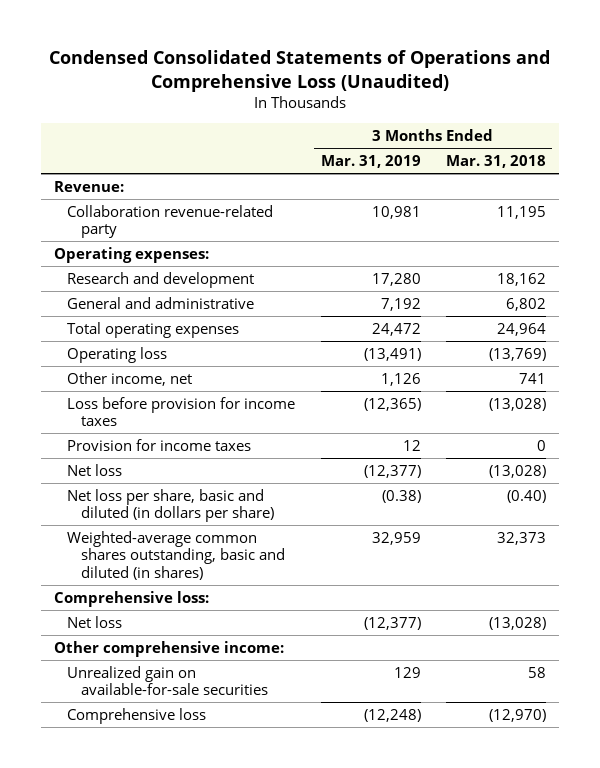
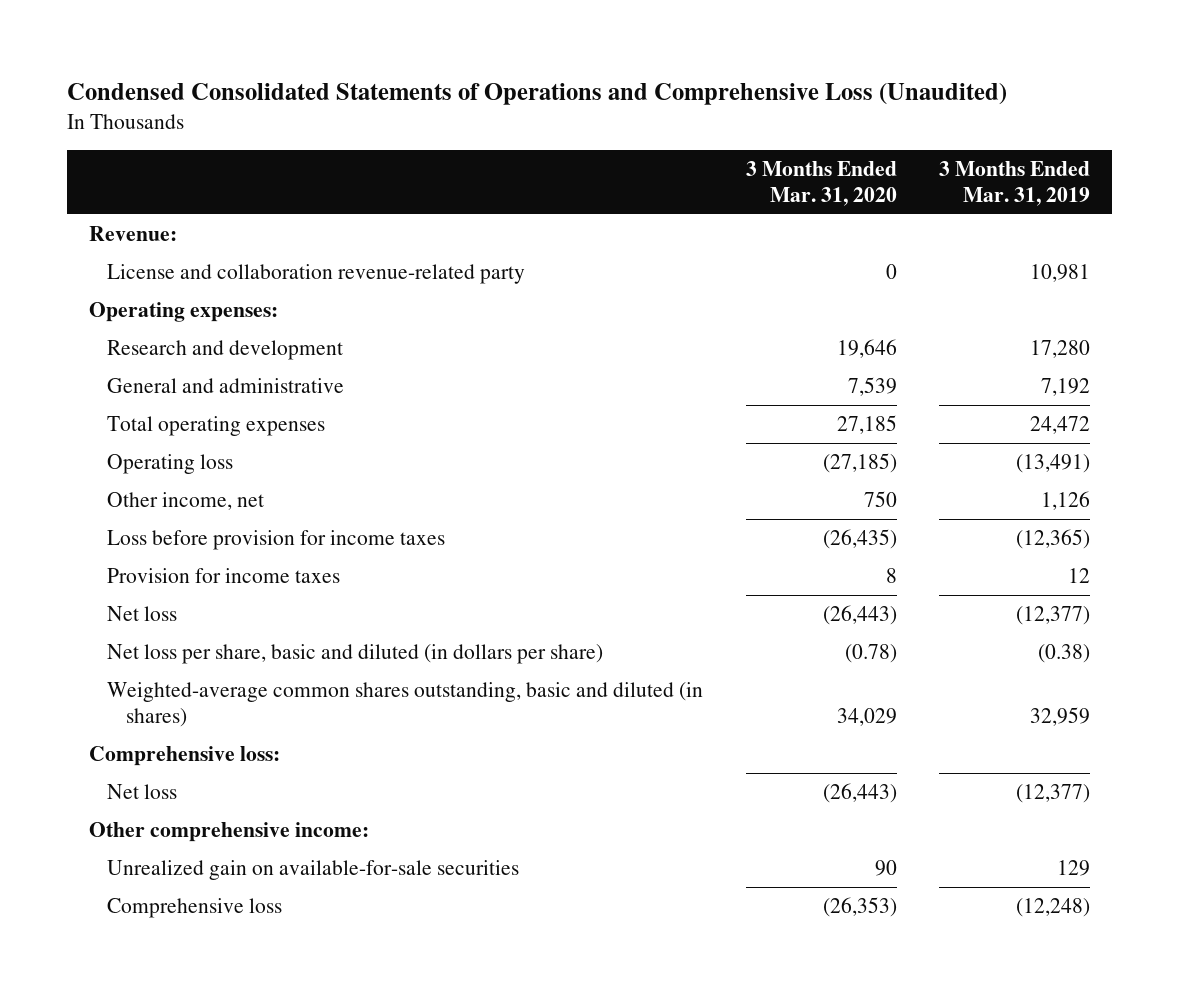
[445,154,546,168] Mar. 31, 2018 -> none
none -> [745,161,897,207] 3 Months Ended Mar. 31, 2020
[67,204,274,239] Collaboration revenue-related party -> [107,263,526,284] License and collaboration revenue-related party

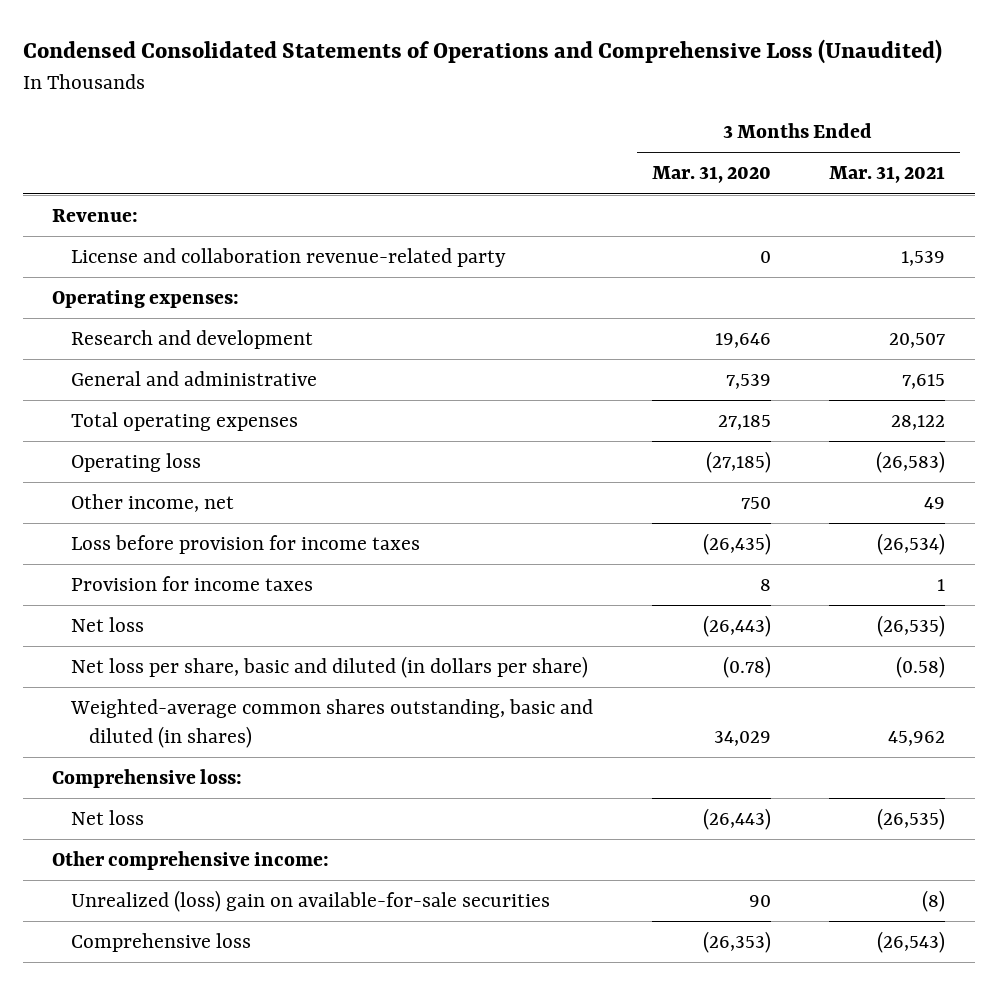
[939,161,1091,207] 3 Months Ended Mar. 31, 2019 -> none
none -> [829,166,946,184] Mar. 31, 2021
[107,859,520,880] Unrealized gain on available-for-sale securities -> [70,889,550,912] Unrealized (loss) gain on available-for-sale securities

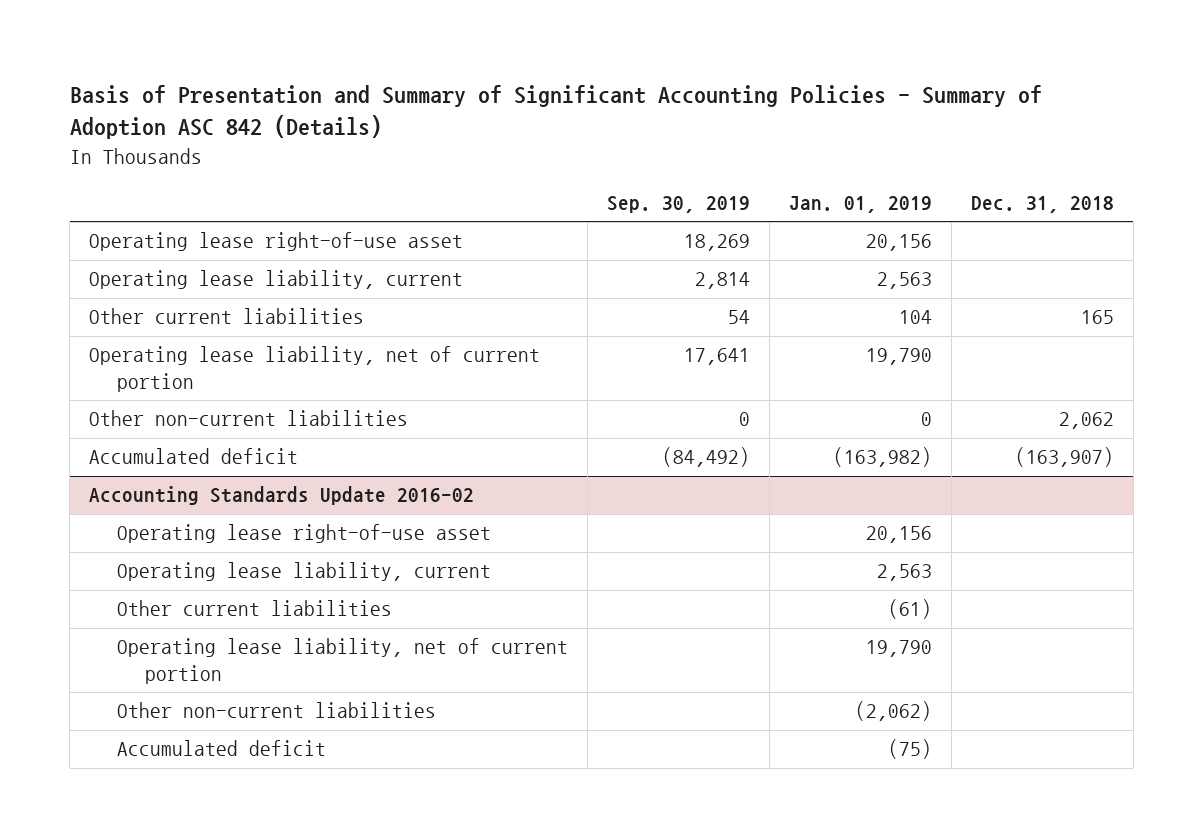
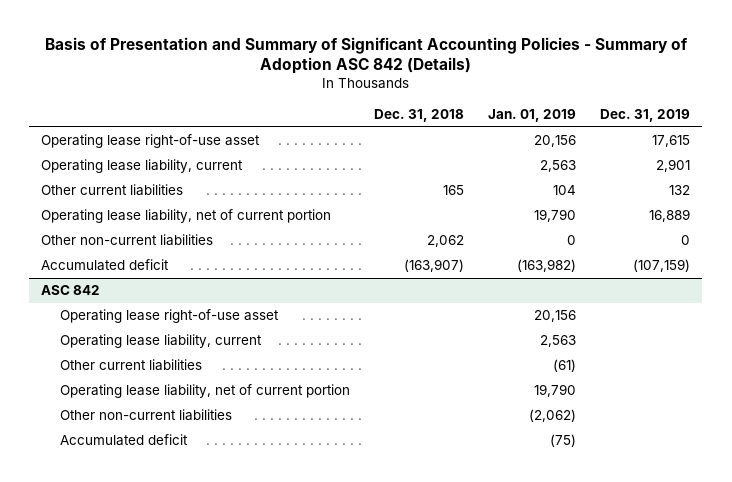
[606,195,750,213] Sep. 30, 2019 -> none
none -> [600,109,691,123] Dec. 31, 2019
[89,486,475,506] Accounting Standards Update 2016-02 -> [41,285,101,296] ASC 842

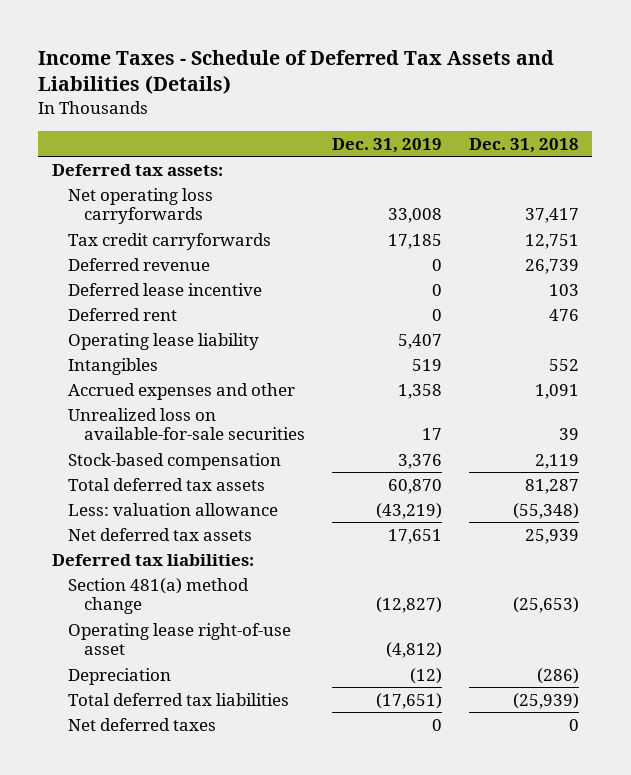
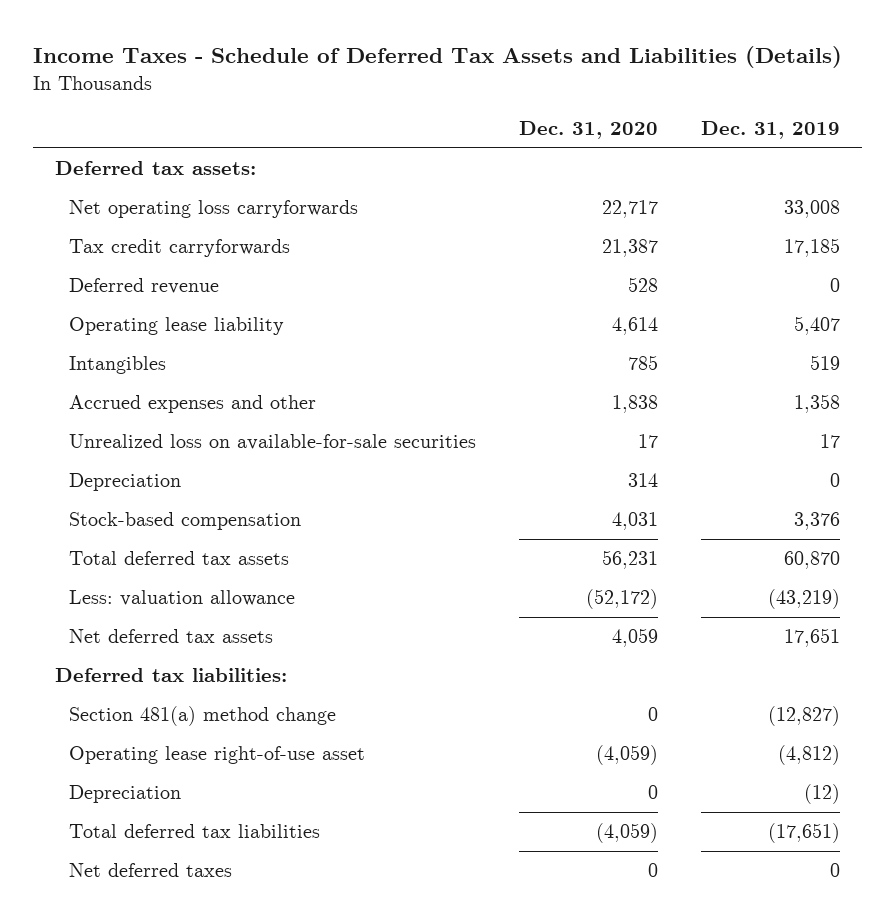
[468,137,579,153] Dec. 31, 2018 -> none
none -> [519,120,659,139] Dec. 31, 2020
[67,282,262,296] Deferred lease incentive -> none
[67,307,177,321] Deferred rent -> none
none -> [68,473,181,492] Depreciation

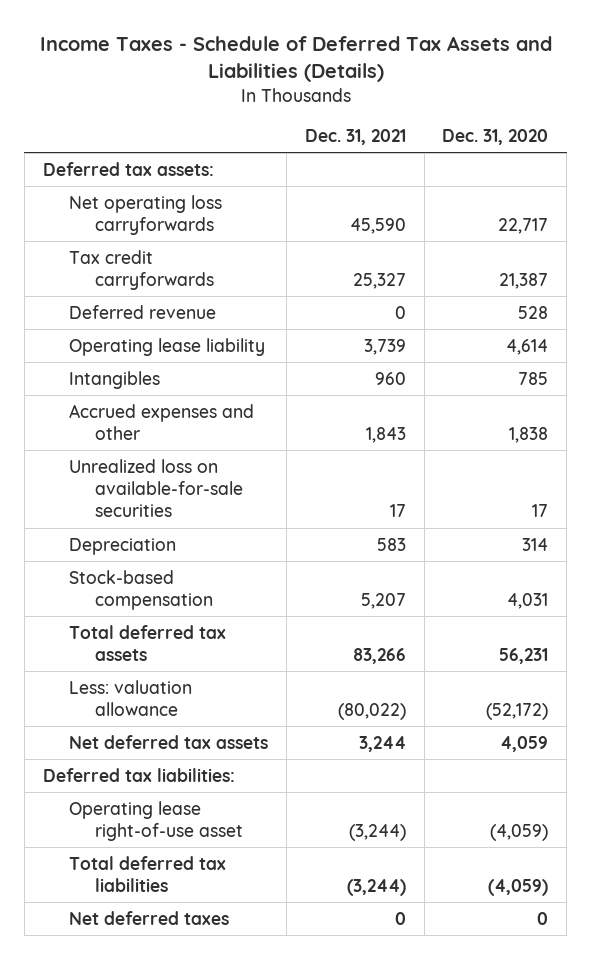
[701,120,841,139] Dec. 31, 2019 -> none
none -> [304,128,406,145] Dec. 31, 2021
[68,706,336,727] Section 481(a) method change -> none
[68,785,181,804] Depreciation -> none

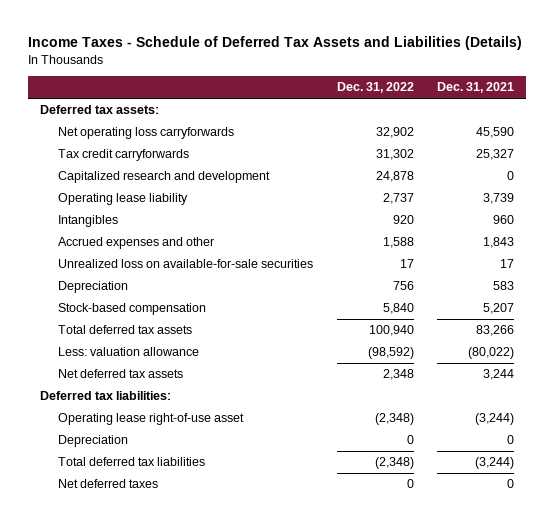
[442,128,549,145] Dec. 31, 2020 -> none
none -> [336,82,414,94] Dec. 31, 2022
[68,304,216,319] Deferred revenue -> none
none -> [58,171,271,184] Capitalized research and development
none -> [58,435,129,448] Depreciation

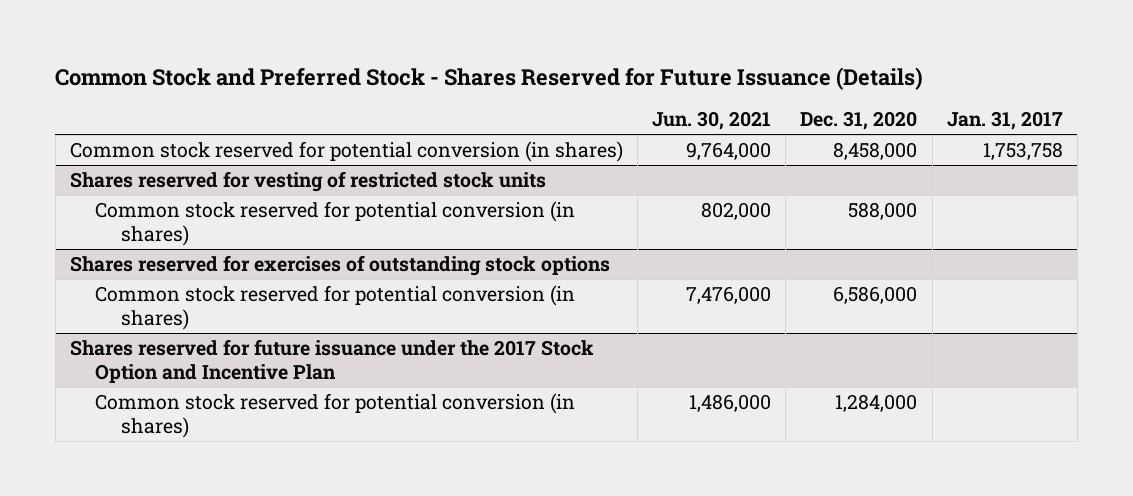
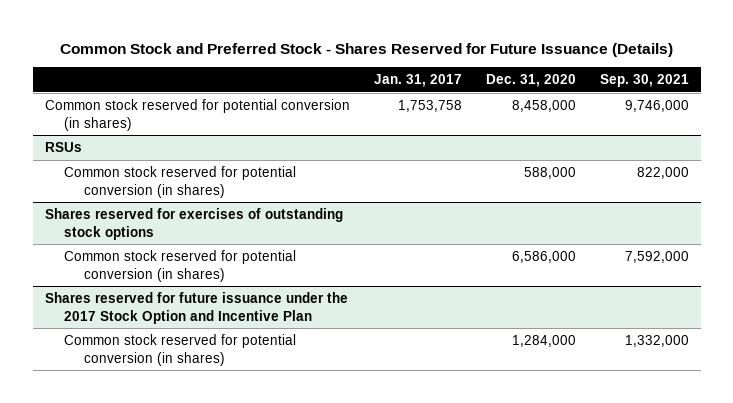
[652,111,772,131] Jun. 30, 2021 -> none
none -> [599,74,689,88] Sep. 30, 2021
[69,170,546,192] Shares reserved for vesting of restricted stock units -> [44,142,82,153] RSUs

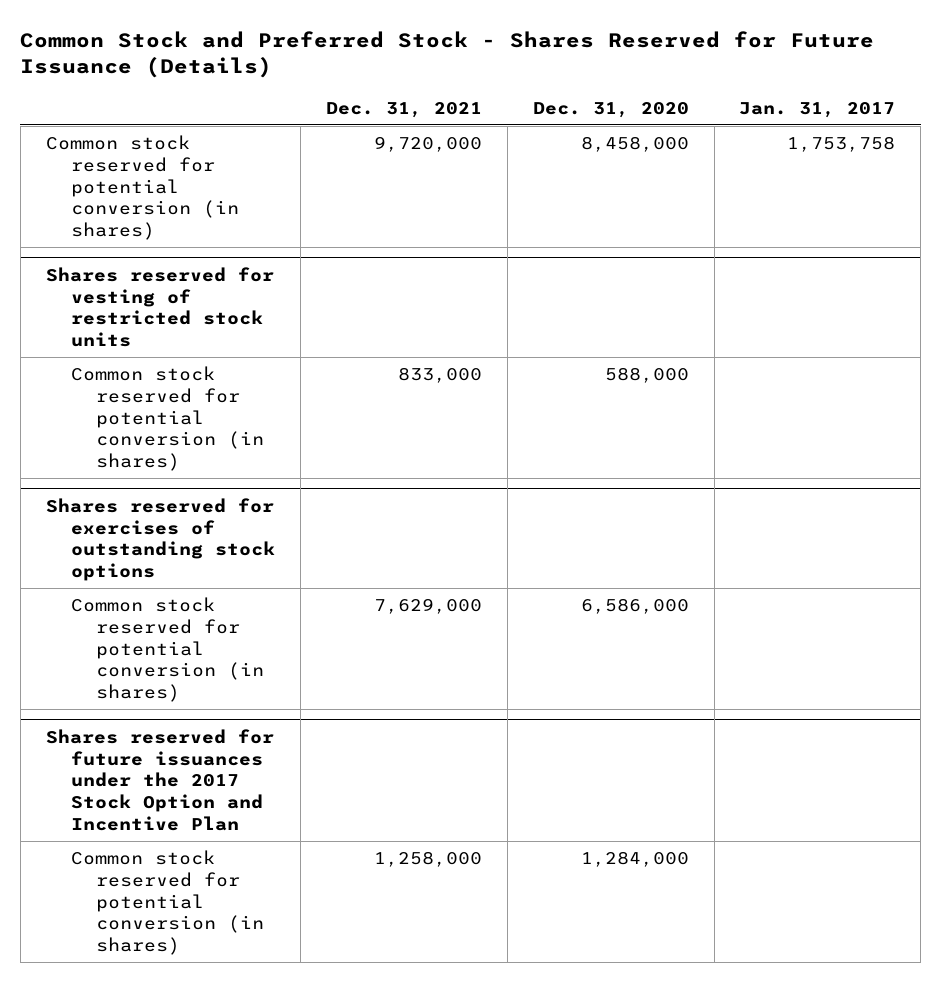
[599,74,689,88] Sep. 30, 2021 -> none
none -> [325,101,482,118] Dec. 31, 2021
[44,142,82,153] RSUs -> [45,267,274,347] Shares reserved for vesting of restricted stock units
[44,292,348,324] Shares reserved for future issuance under the 2017 Stock Option and Incentive Plan -> [45,729,274,831] Shares reserved for future issuances under the 2017 Stock Option and Incentive Plan

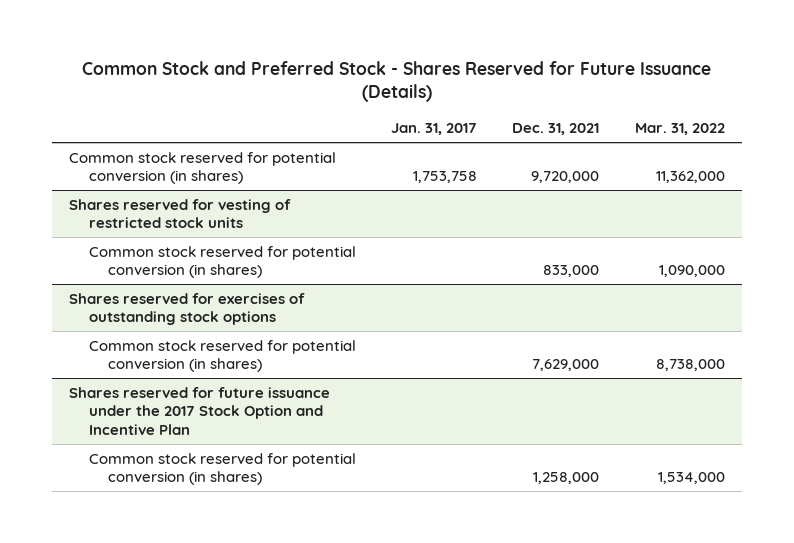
[532,101,689,118] Dec. 31, 2020 -> none
none -> [634,123,725,136] Mar. 31, 2022
[45,729,274,831] Shares reserved for future issuances under the 2017 Stock Option and Incentive Plan -> [69,386,331,435] Shares reserved for future issuance under the 2017 Stock Option and Incentive Plan

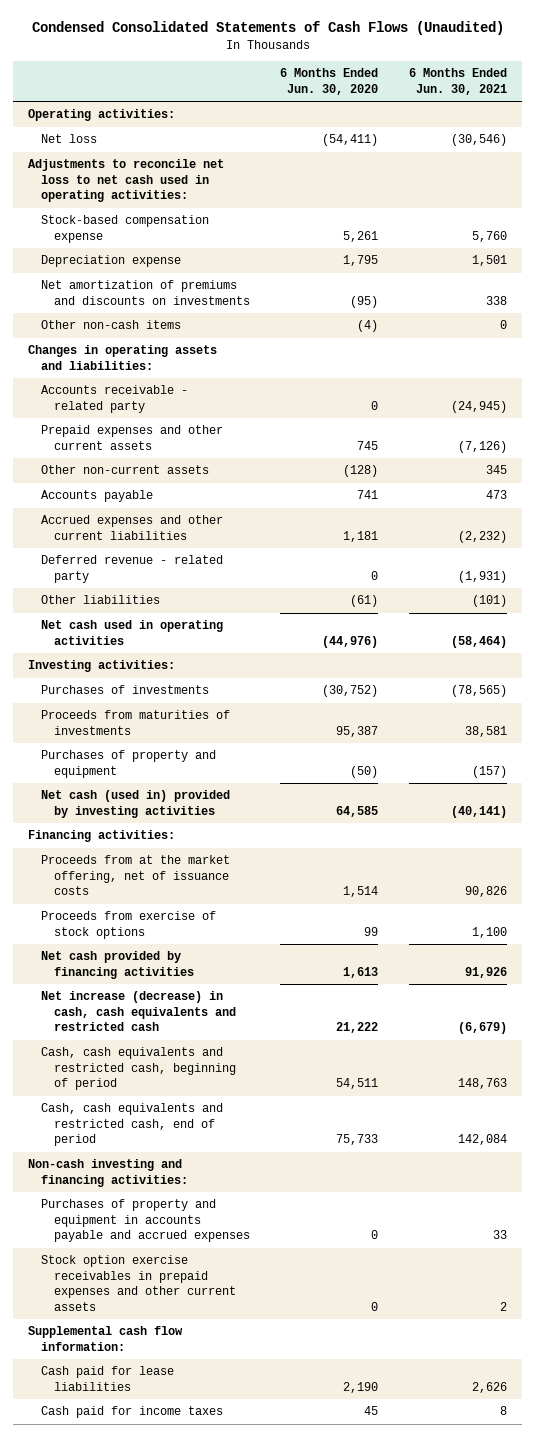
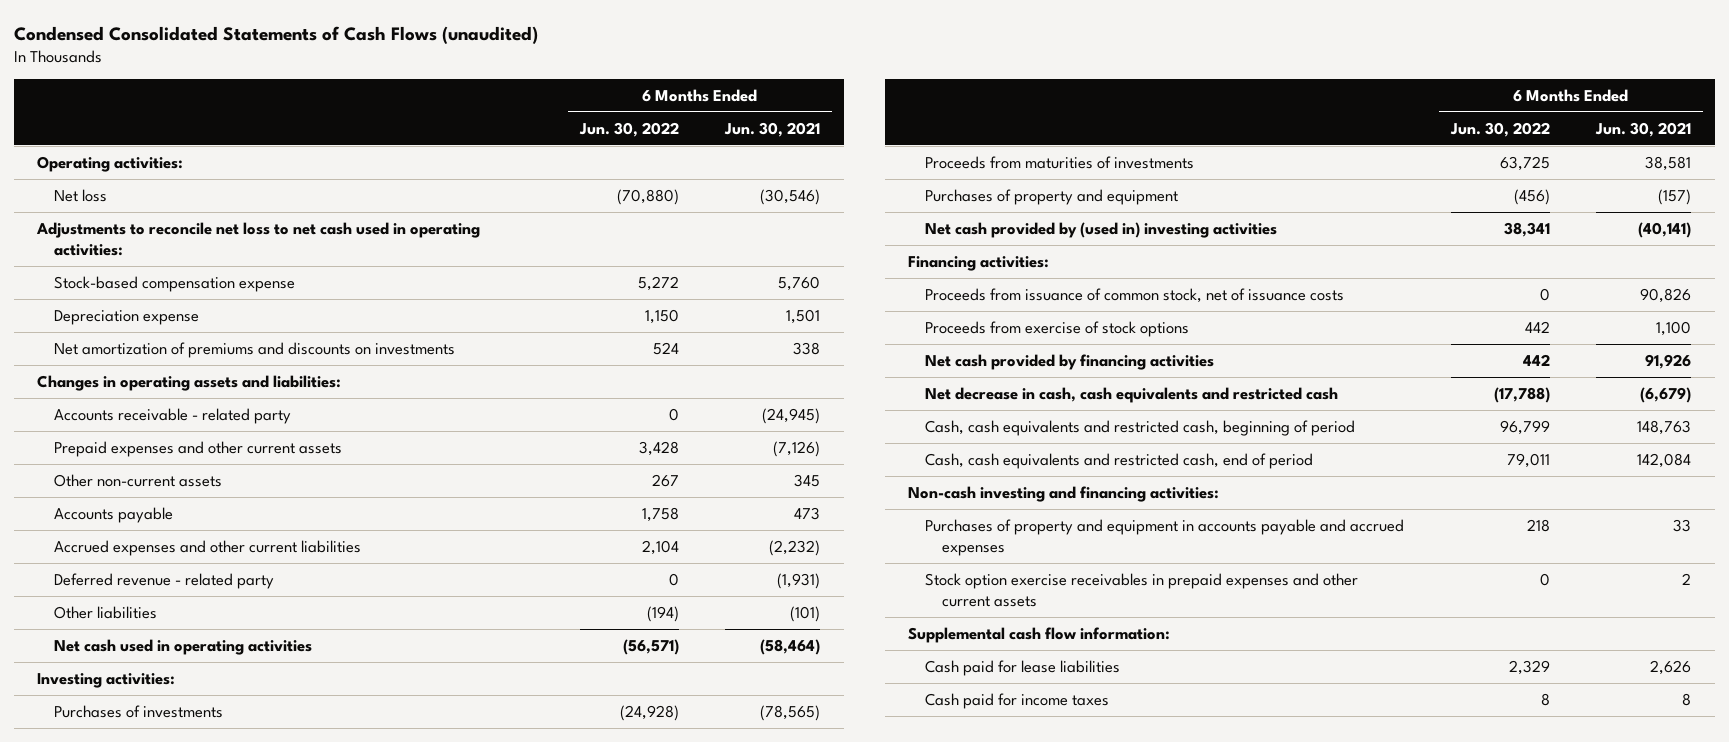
[31,21,504,36] Condensed Consolidated Statements of Cash Flows (Unaudited) -> [14,25,539,44] Condensed Consolidated Statements of Cash Flows (unaudited)
[280,68,379,95] 6 Months Ended Jun. 30, 2020 -> none
none -> [578,121,679,137] Jun. 30, 2022
[41,320,182,330] Other non-cash items -> none
[41,790,231,818] Net cash (used in) provided by investing activities -> [924,221,1277,238] Net cash provided by (used in) investing activities
[41,855,231,896] Proceeds from at the market offering, net of issuance costs -> [924,287,1344,303] Proceeds from issuance of common stock, net of issuance costs
[41,991,236,1032] Net increase (decrease) in cash, cash equivalents and restricted cash -> [924,386,1338,403] Net decrease in cash, cash equivalents and restricted cash

